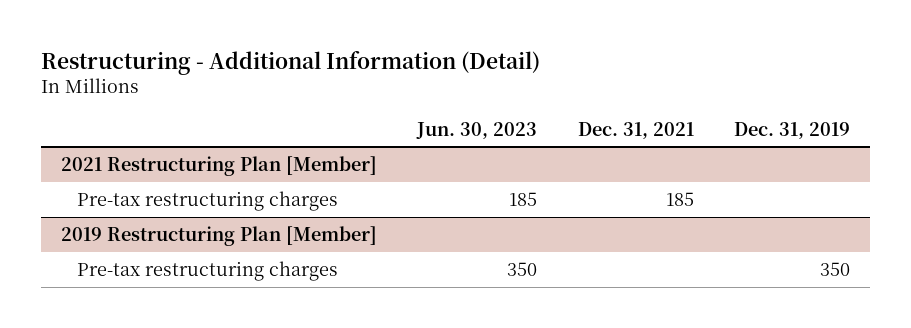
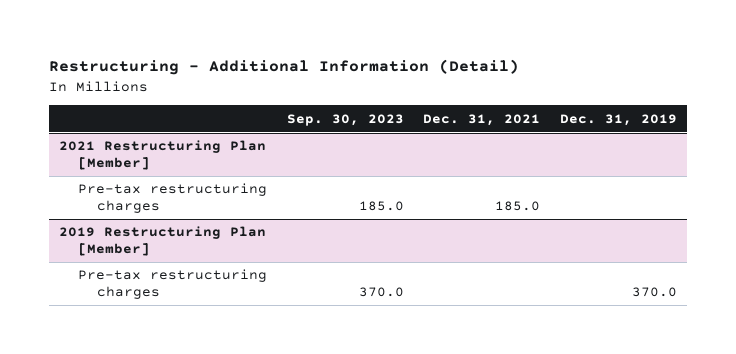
[416,121,538,139] Jun. 30, 2023 -> none
none -> [286,113,404,126] Sep. 30, 2023
[665,192,694,207] 185 -> [495,201,541,212] 185.0
[820,262,851,277] 350 -> [632,287,678,298] 370.0

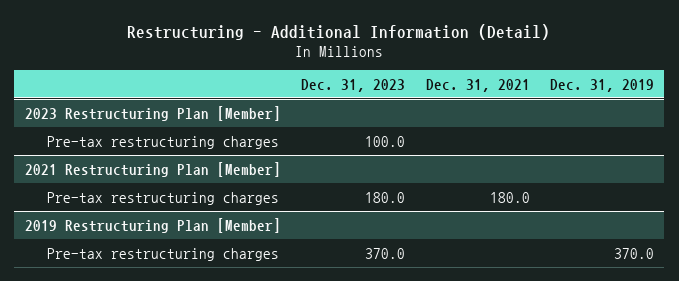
[286,113,404,126] Sep. 30, 2023 -> none
none -> [301,78,406,92] Dec. 31, 2023
none -> [24,105,281,121] 2023 Restructuring Plan [Member]
none -> [47,135,280,149] Pre-tax restructuring charges
[495,201,541,212] 185.0 -> [489,191,530,203] 180.0

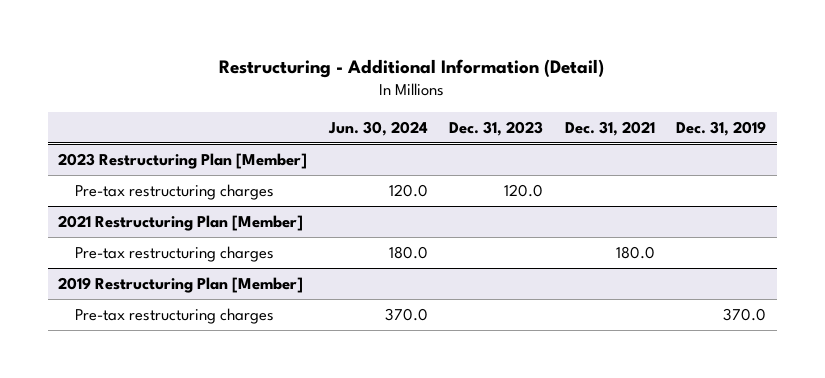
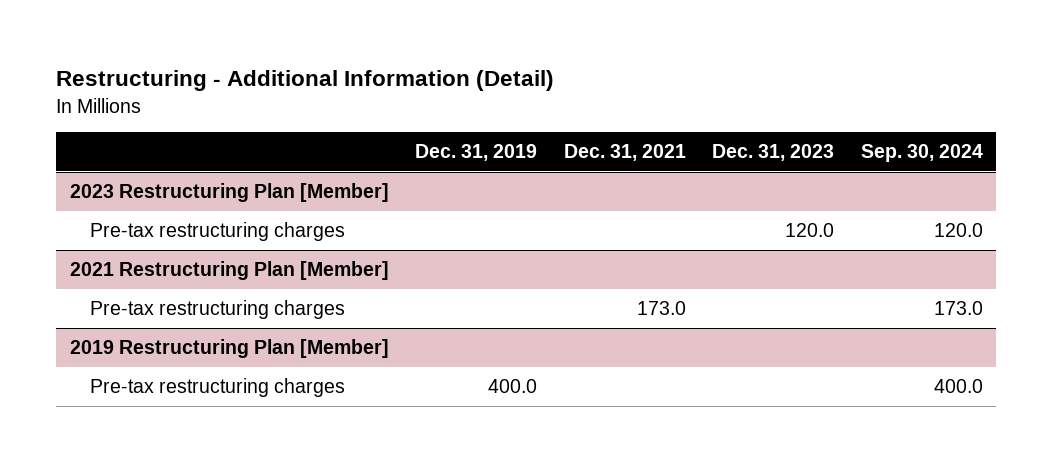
[327,120,428,136] Jun. 30, 2024 -> none
none -> [860,143,983,162] Sep. 30, 2024
[615,245,655,259] 180.0 -> [636,301,686,316] 173.0
[723,307,767,321] 370.0 -> [488,379,538,394] 400.0

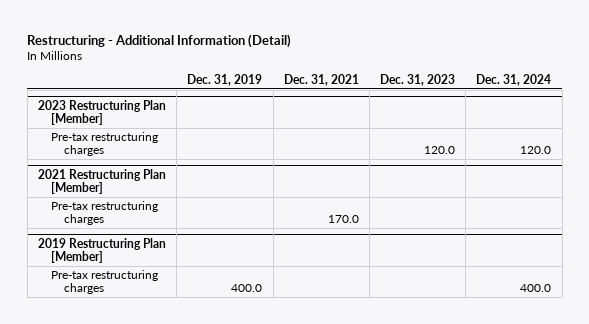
[860,143,983,162] Sep. 30, 2024 -> none
none -> [476,74,552,87] Dec. 31, 2024
[636,301,686,316] 173.0 -> [327,215,359,224] 170.0

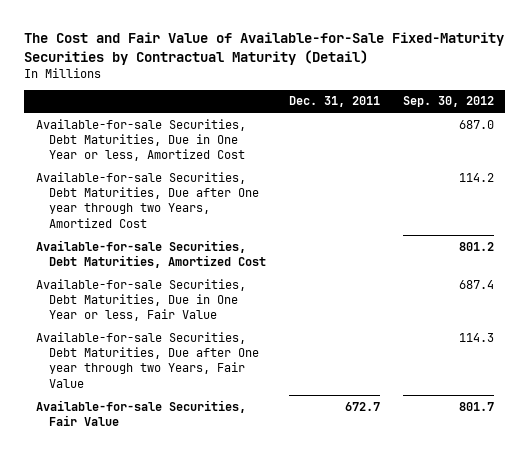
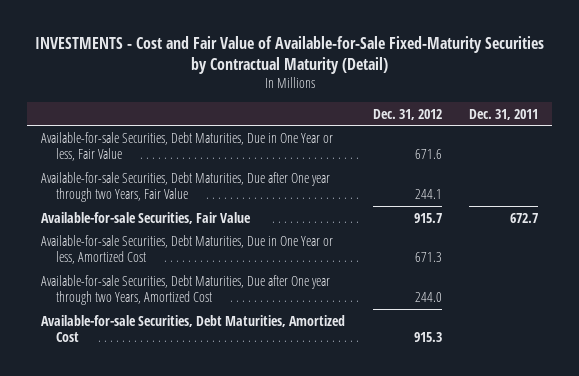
[24,32,505,65] The Cost and Fair Value of Available-for-Sale Fixed-Maturity Securities by Contractual Maturity (Detail) -> [34,35,544,74] INVESTMENTS - Cost and Fair Value of Available-for-Sale Fixed-Maturity Securities by Contractual Maturity (Detail)
[402,96,494,108] Sep. 30, 2012 -> none
none -> [372,108,442,120] Dec. 31, 2012
[35,118,246,162] Available-for-sale Securities, Debt Maturities, Due in One Year or less, Amortized Cost -> [41,234,334,265] Available-for-sale Securities, Debt Maturities, Due in One Year or less, Amortized Cost
[35,171,260,228] Available-for-sale Securities, Debt Maturities, Due after One year through two Years, Amortized Cost -> [41,274,331,306] Available-for-sale Securities, Debt Maturities, Due after One year through two Years, Amortized Cost
[35,239,267,268] Available-for-sale Securities, Debt Maturities, Amortized Cost -> [41,314,346,343] Available-for-sale Securities, Debt Maturities, Amortized Cost

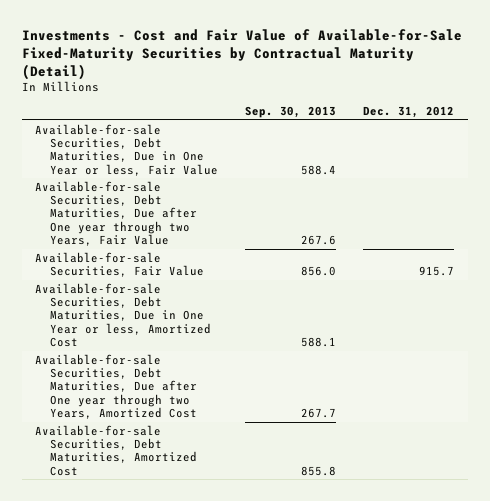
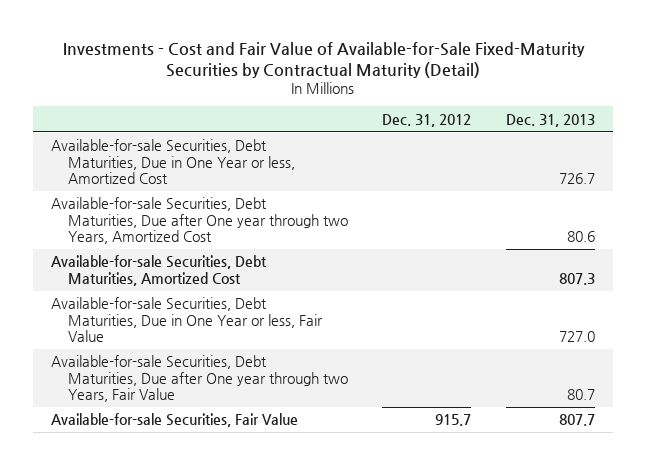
[245,106,337,119] Sep. 30, 2013 -> none
none -> [506,113,596,127] Dec. 31, 2013
[35,123,218,176] Available-for-sale Securities, Debt Maturities, Due in One Year or less, Fair Value -> [50,297,323,342] Available-for-sale Securities, Debt Maturities, Due in One Year or less, Fair Value
[35,180,197,247] Available-for-sale Securities, Debt Maturities, Due after One year through two Years, Fair Value -> [50,355,348,402] Available-for-sale Securities, Debt Maturities, Due after One year through two Years, Fair Value
[35,251,204,277] Available-for-sale Securities, Fair Value -> [50,413,298,428] Available-for-sale Securities, Fair Value

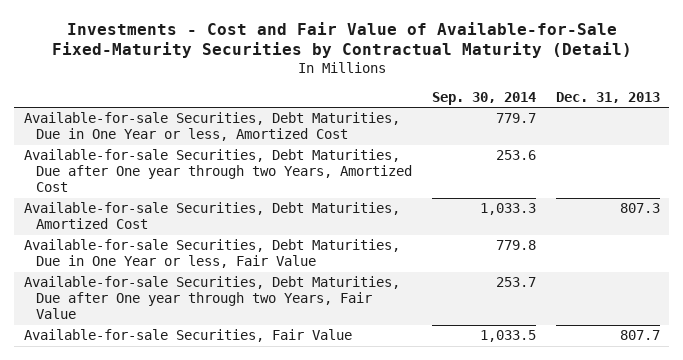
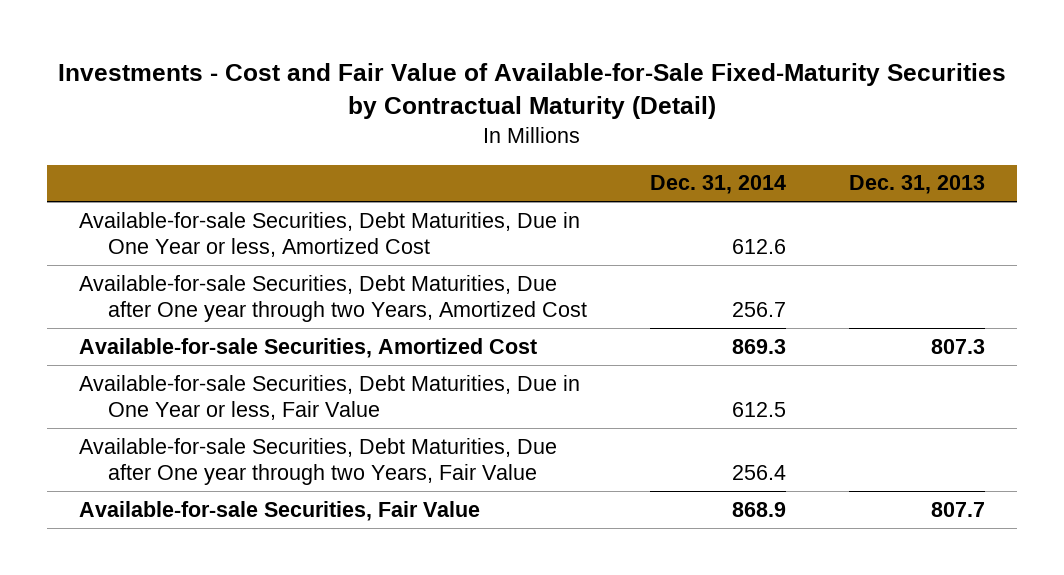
[432,91,537,105] Sep. 30, 2014 -> none
none -> [650,175,787,195] Dec. 31, 2014
[23,202,400,230] Available-for-sale Securities, Debt Maturities, Amortized Cost -> [79,337,538,358] Available-for-sale Securities, Amortized Cost

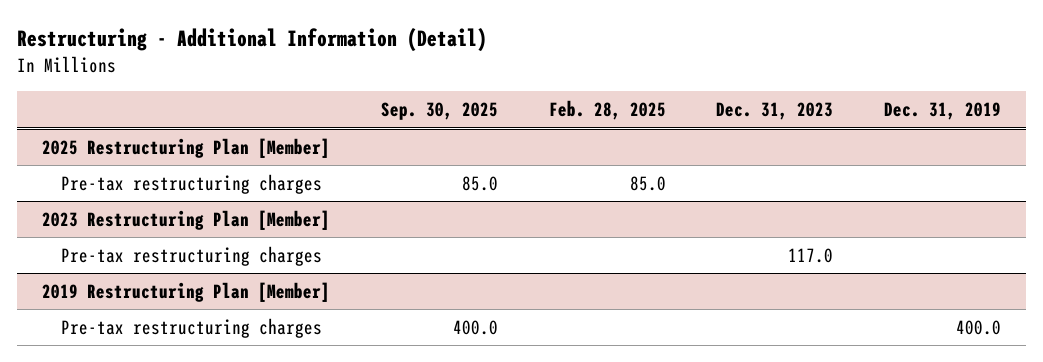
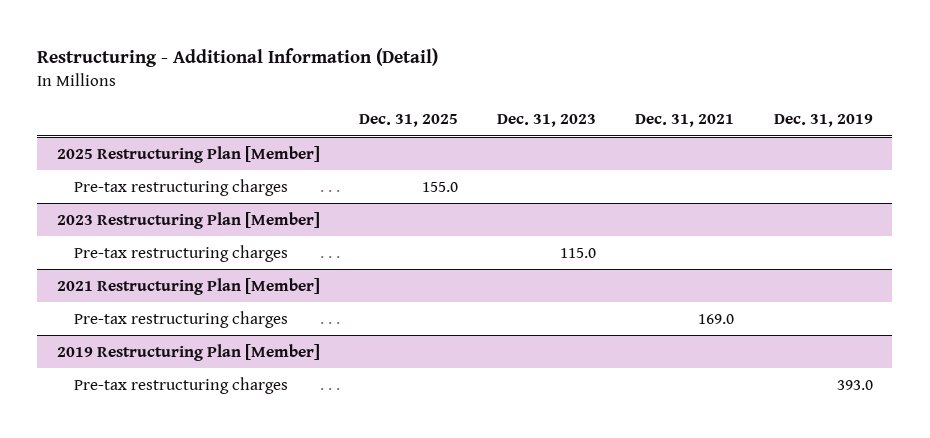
[380,102,498,121] Sep. 30, 2025 -> none
[548,100,666,121] Feb. 28, 2025 -> none
none -> [359,114,459,128] Dec. 31, 2025
none -> [635,114,735,128] Dec. 31, 2021
[788,247,834,263] 117.0 -> [560,247,597,258] 115.0
none -> [57,277,321,295] 2021 Restructuring Plan [Member]
none -> [74,310,289,328] Pre-tax restructuring charges
[956,319,1002,335] 400.0 -> [836,379,873,390] 393.0

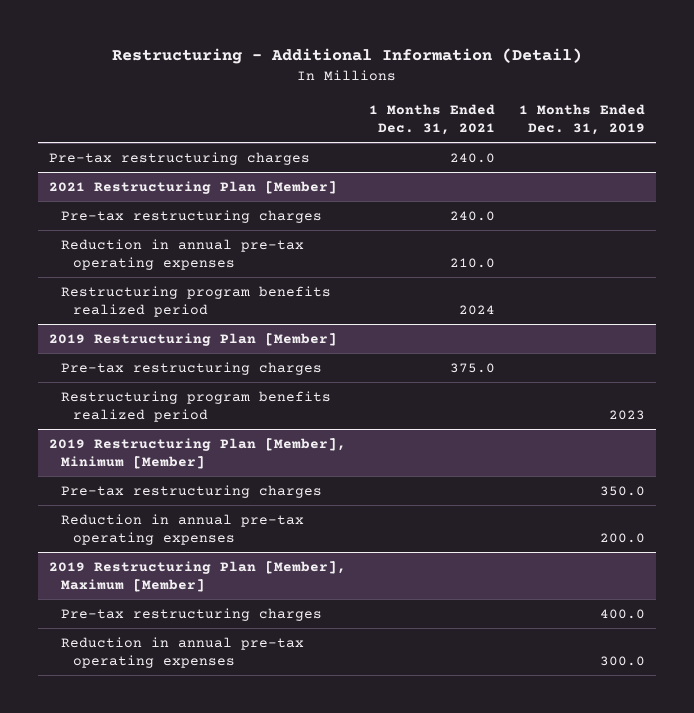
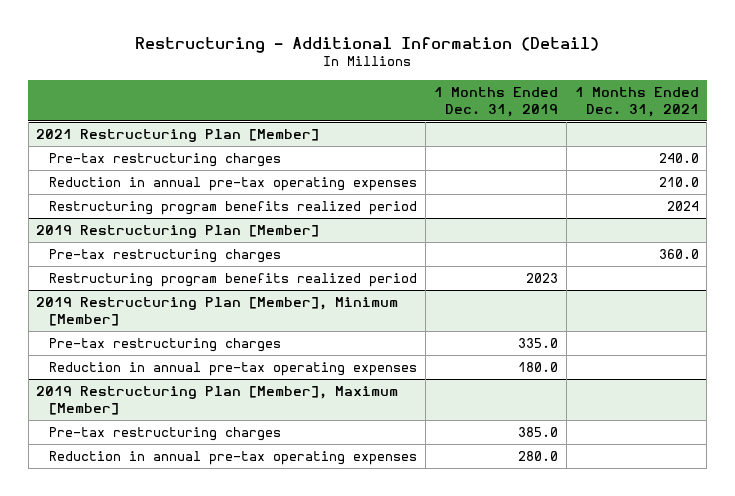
[49,151,311,165] Pre-tax restructuring charges -> none
[450,362,496,373] 375.0 -> [658,249,699,260] 360.0
[599,485,645,496] 350.0 -> [517,338,558,349] 335.0
[599,532,645,543] 200.0 -> [517,362,558,373] 180.0
[599,608,645,619] 400.0 -> [517,427,558,438] 385.0
[599,655,645,666] 300.0 -> [517,451,558,462] 280.0

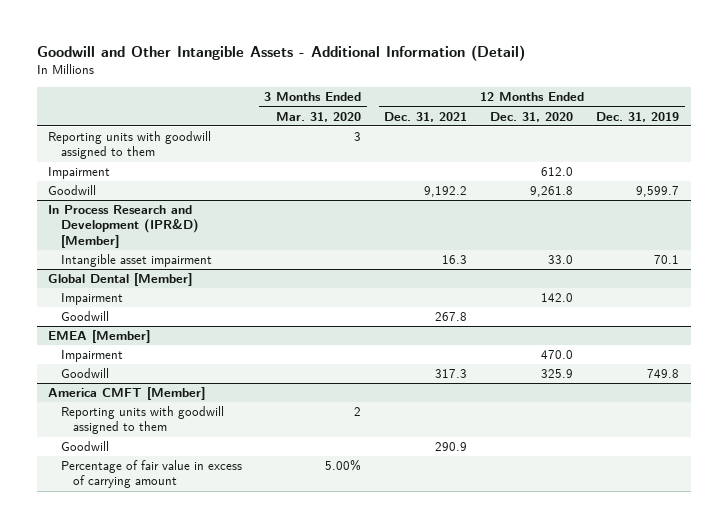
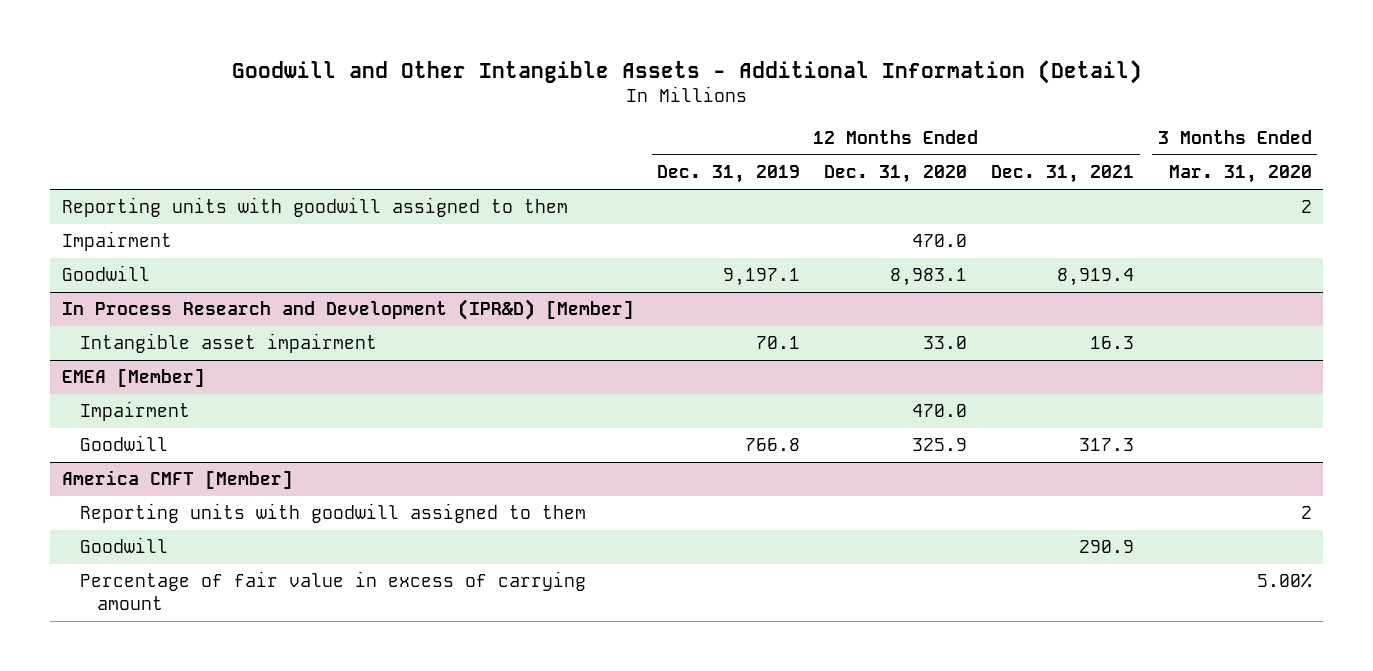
[354,132,362,142] 3 -> [1300,200,1312,214] 2
[541,167,574,177] 612.0 -> [912,234,968,248] 470.0
[424,186,468,198] 9,192.2 -> [1056,268,1134,287] 8,919.4
[530,186,574,198] 9,261.8 -> [890,268,968,287] 8,983.1
[636,186,680,198] 9,599.7 -> [723,268,801,287] 9,197.1
[48,273,193,287] Global Dental [Member] -> none
[60,293,123,306] Impairment -> none
[60,311,109,322] Goodwill -> none
[647,369,680,379] 749.8 -> [745,438,801,452] 766.8

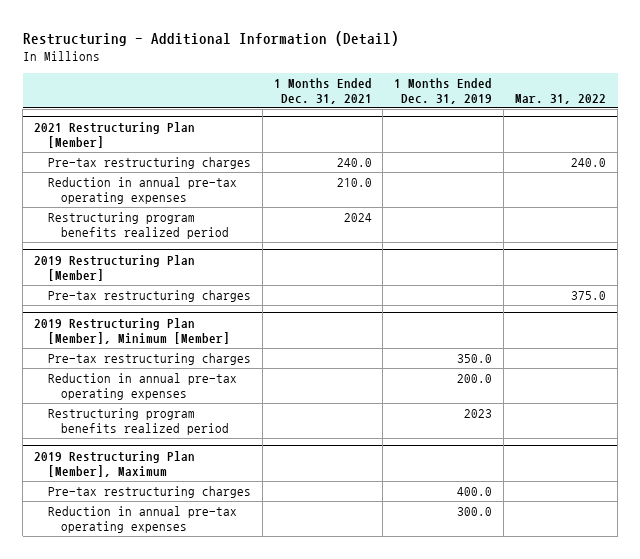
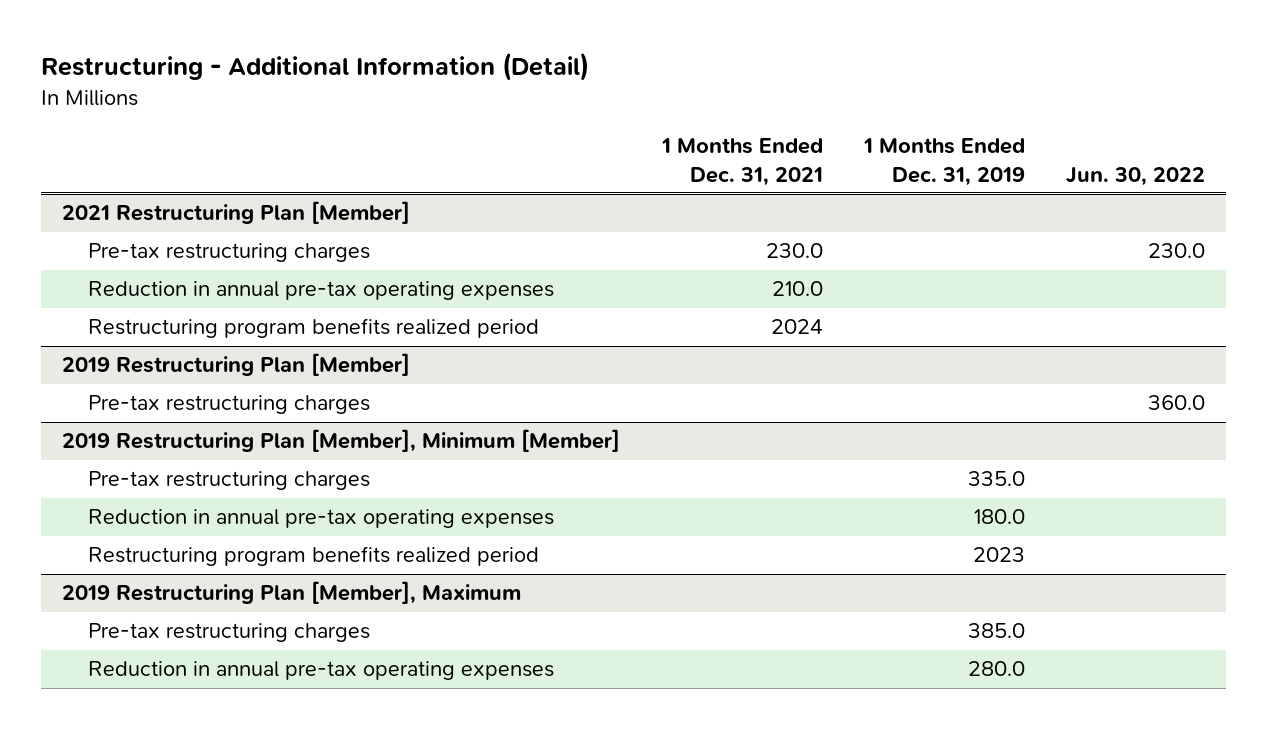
[515,93,607,104] Mar. 31, 2022 -> none
none -> [1066,166,1206,186] Jun. 30, 2022
[336,157,372,167] 240.0 -> [765,243,823,259] 230.0
[457,353,493,363] 350.0 -> [967,471,1025,487] 335.0
[457,373,493,383] 200.0 -> [973,509,1025,525] 180.0
[457,486,493,496] 400.0 -> [967,623,1025,639] 385.0
[457,506,493,516] 300.0 -> [967,661,1025,677] 280.0

